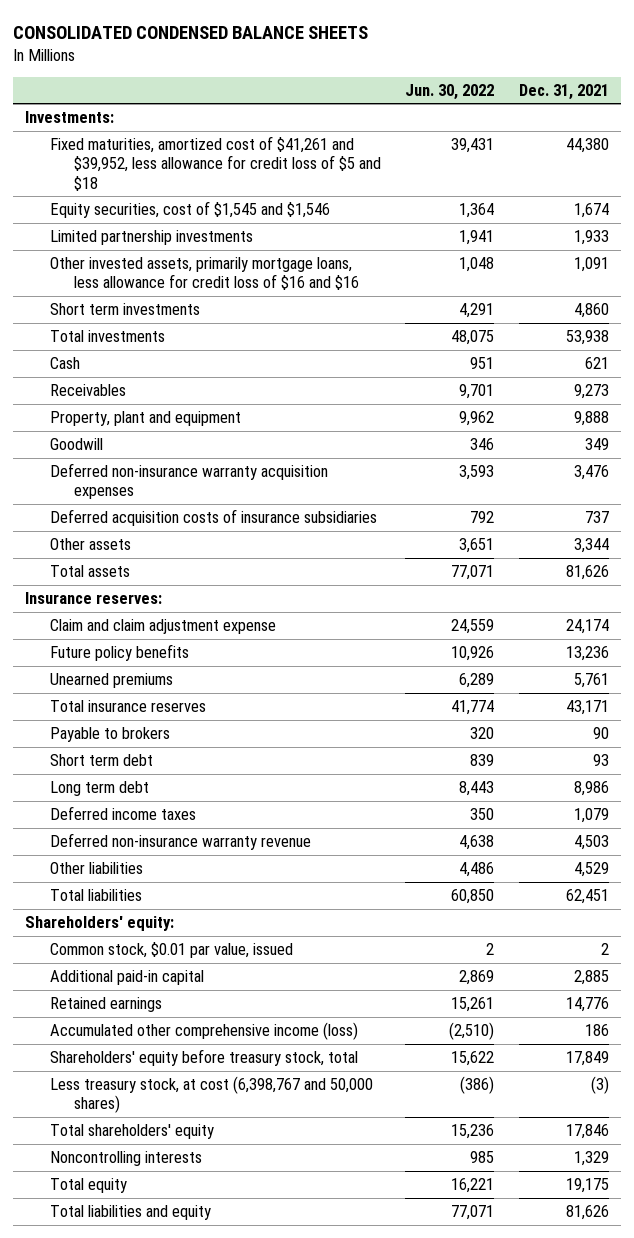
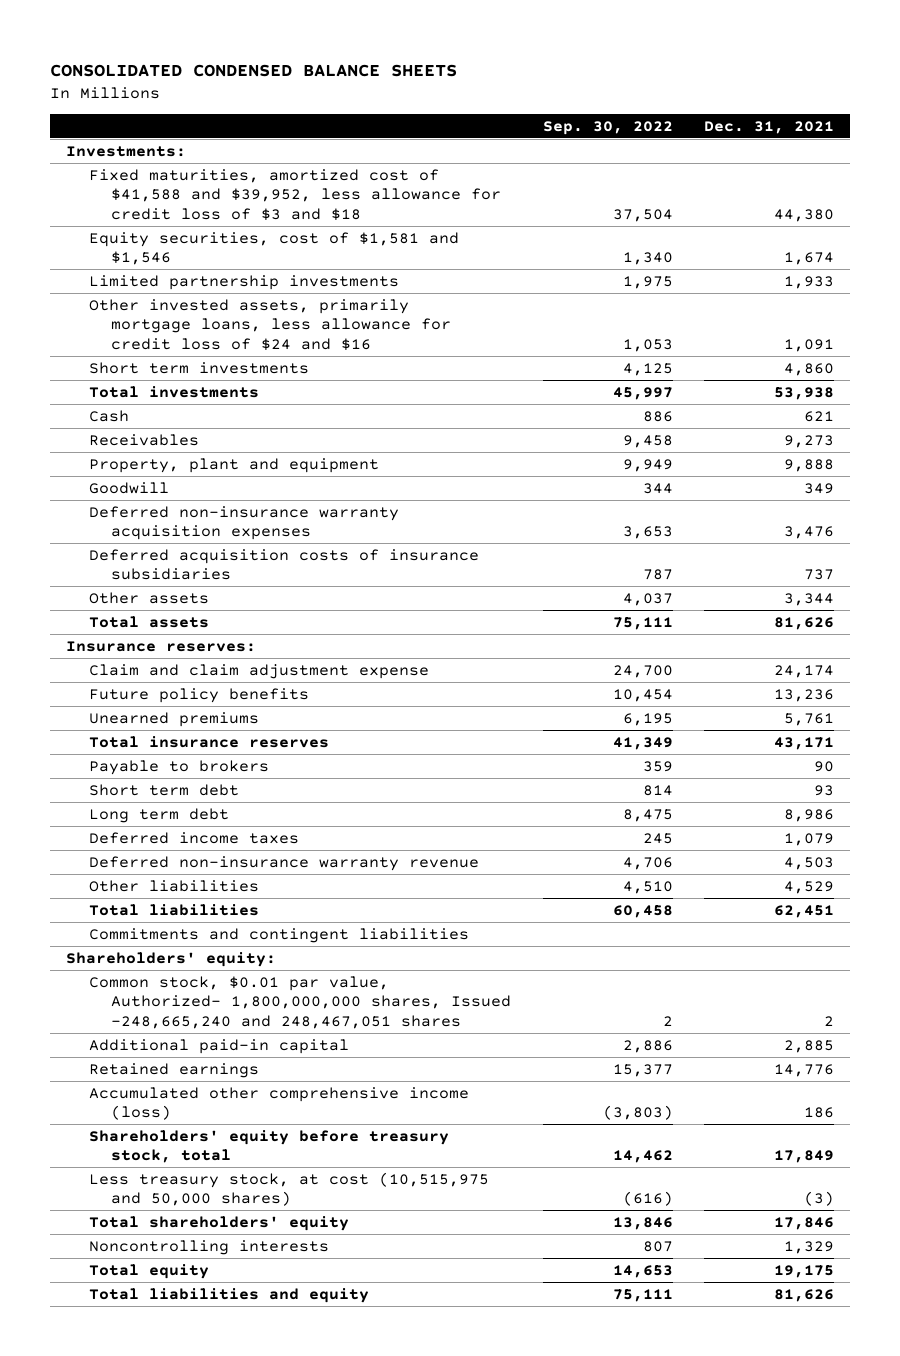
[405,83,495,100] Jun. 30, 2022 -> none
none -> [542,120,673,135] Sep. 30, 2022
[49,136,382,191] Fixed maturities, amortized cost of $41,261 and $39,952, less allowance for credit loss of $5 and $18 -> [88,168,502,222] Fixed maturities, amortized cost of $41,588 and $39,952, less allowance for credit loss of $3 and $18
[49,201,330,219] Equity securities, cost of $1,545 and $1,546 -> [88,231,459,266] Equity securities, cost of $1,581 and $1,546
[49,257,360,291] Other invested assets, primarily mortgage loans, less allowance for credit loss of $16 and $16 -> [88,298,452,352] Other invested assets, primarily mortgage loans, less allowance for credit loss of $24 and $16
none -> [88,927,469,943] Commitments and contingent liabilities
[49,942,293,959] Common stock, $0.01 par value, issued -> [88,975,512,1030] Common stock, $0.01 par value, Authorized- 1,800,000,000 shares, Issued -248,665,240 and 248,467,051 shares
[49,1076,373,1114] Less treasury stock, at cost (6,398,767 and 50,000 shares) -> [88,1171,489,1207] Less treasury stock, at cost (10,515,975 and 50,000 shares)

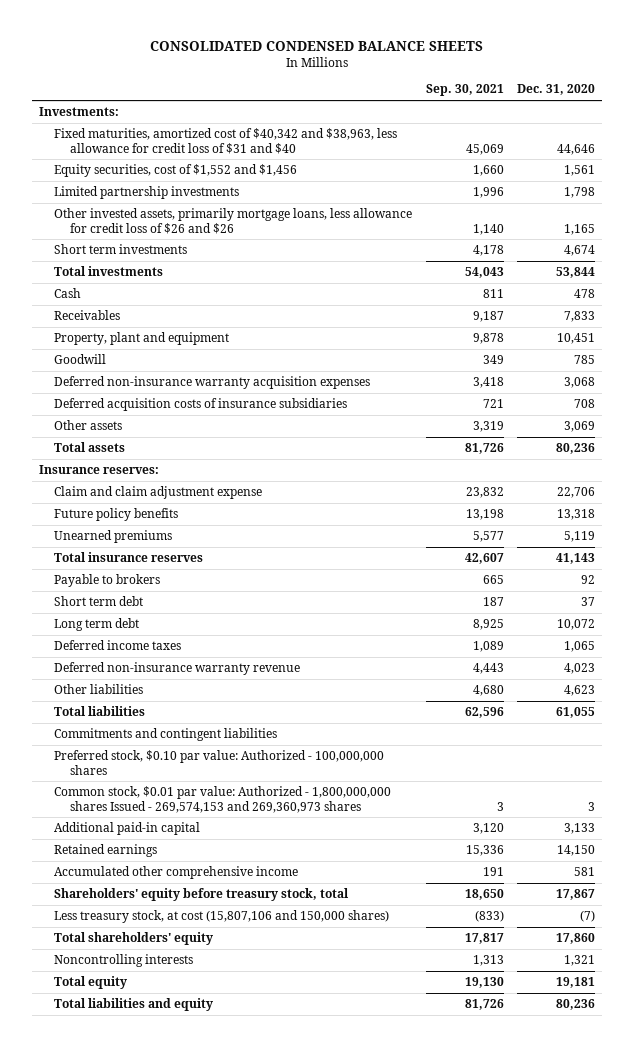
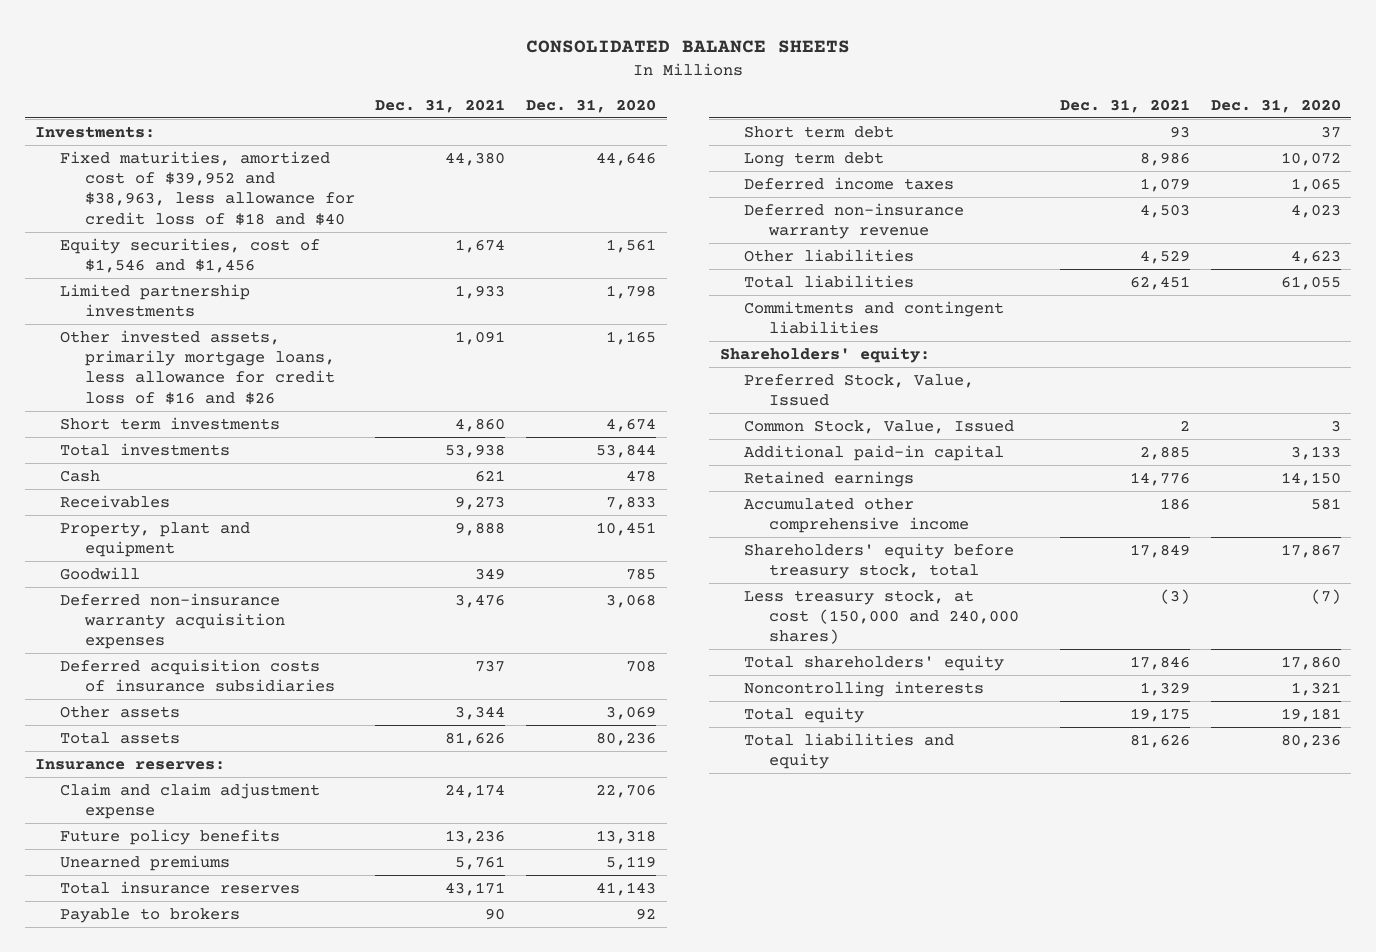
[149,40,483,51] CONSOLIDATED CONDENSED BALANCE SHEETS -> [525,39,850,53] CONSOLIDATED BALANCE SHEETS
[425,84,504,97] Sep. 30, 2021 -> none
none -> [375,98,506,113] Dec. 31, 2021
[54,128,398,154] Fixed maturities, amortized cost of $40,342 and $38,963, less allowance for credit loss of $31 and $40 -> [59,150,355,226] Fixed maturities, amortized cost of $39,952 and $38,963, less allowance for credit loss of $18 and $40
[54,164,298,178] Equity securities, cost of $1,552 and $1,456 -> [59,237,320,274] Equity securities, cost of $1,546 and $1,456
[54,208,413,234] Other invested assets, primarily mortgage loans, less allowance for credit loss of $26 and $26 -> [59,329,335,405] Other invested assets, primarily mortgage loans, less allowance for credit loss of $16 and $26
none -> [719,346,930,363] Shareholders' equity:
[54,750,385,775] Preferred stock, $0.10 par value: Authorized - 100,000,000 shares -> [744,373,975,407] Preferred Stock, Value, Issued
[54,786,392,813] Common stock, $0.01 par value: Authorized - 1,800,000,000 shares Issued - 269,574,153 and 269,360,973 shares -> [744,419,1015,434] Common Stock, Value, Issued
[54,910,390,924] Less treasury stock, at cost (15,807,106 and 150,000 shares) -> [744,589,1019,645] Less treasury stock, at cost (150,000 and 240,000 shares)

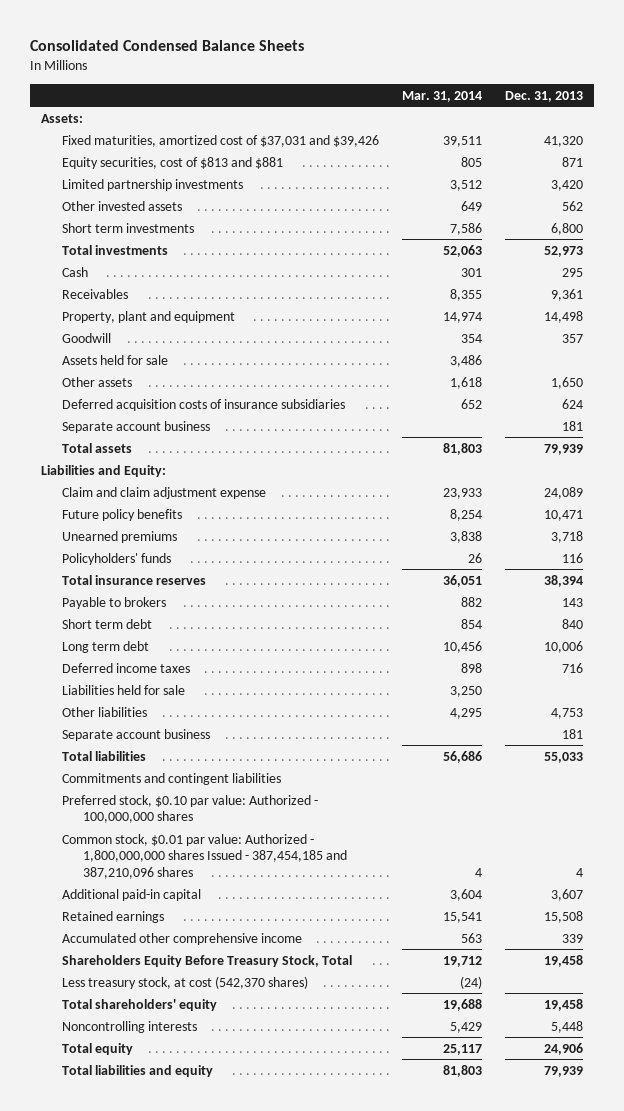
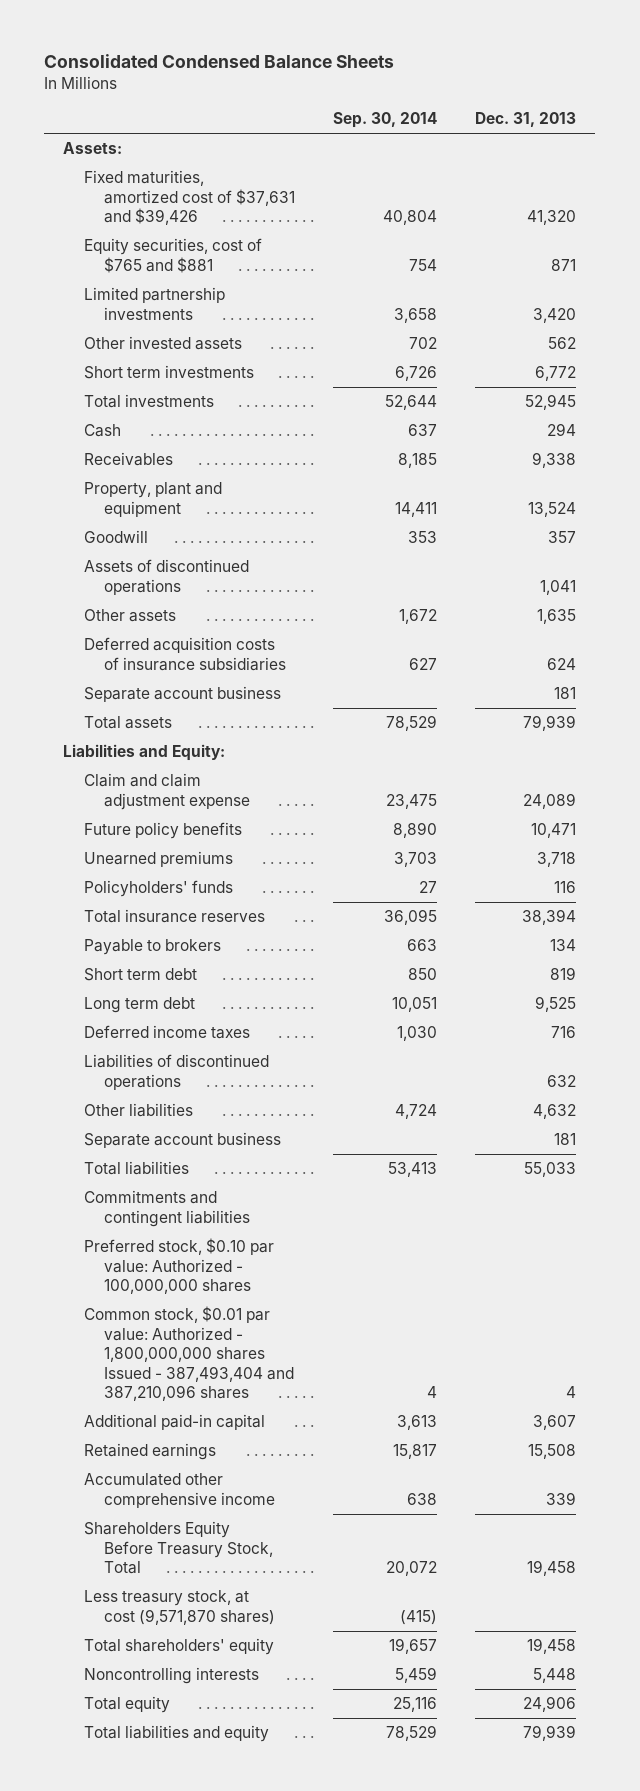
[401,90,482,102] Mar. 31, 2014 -> none
none -> [333,112,438,129] Sep. 30, 2014
[61,134,379,147] Fixed maturities, amortized cost of $37,031 and $39,426 -> [83,170,295,226] Fixed maturities, amortized cost of $37,631 and $39,426
[61,156,283,169] Equity securities, cost of $813 and $881 -> [83,238,262,273] Equity securities, cost of $765 and $881
[550,222,583,235] 6,800 -> [535,366,577,382] 6,772
[543,245,583,257] 52,973 -> [525,394,577,411] 52,945
[561,267,583,277] 295 -> [547,423,577,437] 294
[550,288,583,301] 9,361 -> [532,452,577,469] 9,338
[543,310,583,323] 14,498 -> [528,501,577,517] 13,524
[61,354,168,365] Assets held for sale -> none
none -> [83,559,249,595] Assets of discontinued operations
[550,376,583,389] 1,650 -> [537,609,577,625] 1,635
[561,597,583,607] 143 -> [550,939,577,952] 134
[561,618,583,629] 840 -> [550,967,577,981] 819
[543,640,583,653] 10,006 -> [535,996,577,1013] 9,525
[61,684,185,695] Liabilities held for sale -> none
none -> [83,1054,269,1090] Liabilities of discontinued operations
[550,707,583,719] 4,753 -> [533,1104,577,1120] 4,632
[61,833,347,879] Common stock, $0.01 par value: Authorized - 1,800,000,000 shares Issued - 387,454,185 and 387,210,096 shares -> [83,1306,294,1402] Common stock, $0.01 par value: Authorized - 1,800,000,000 shares Issued - 387,493,404 and 387,210,096 shares
[61,975,308,989] Less treasury stock, at cost (542,370 shares) -> [83,1590,275,1625] Less treasury stock, at cost (9,571,870 shares)

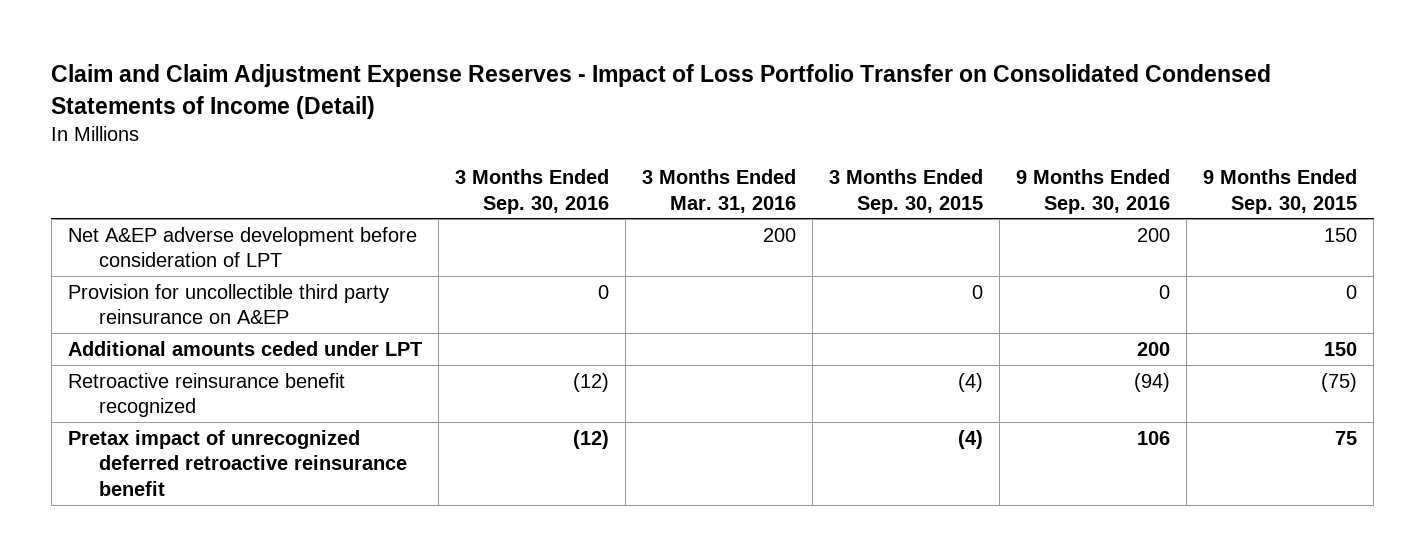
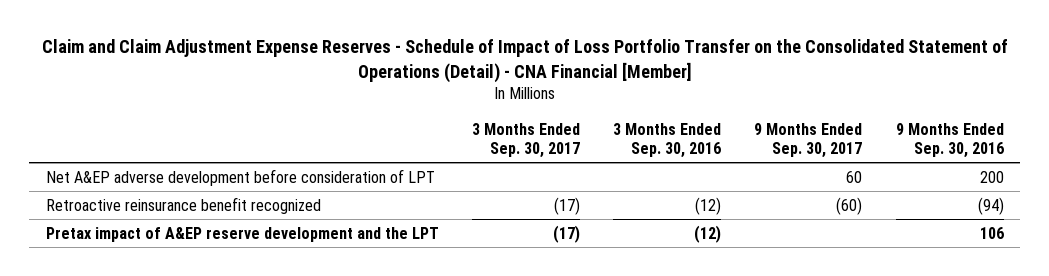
[51,64,1272,119] Claim and Claim Adjustment Expense Reserves - Impact of Loss Portfolio Transfer on Consolidated Condensed Statements of Income (Detail) -> [41,39,1008,84] Claim and Claim Adjustment Expense Reserves - Schedule of Impact of Loss Portfolio Transfer on the Consolidated Statement of Operations (Detail) - CNA Financial [Member]
[641,168,796,213] 3 Months Ended Mar. 31, 2016 -> none
[828,168,983,214] 3 Months Ended Sep. 30, 2015 -> none
[1203,168,1358,214] 9 Months Ended Sep. 30, 2015 -> none
none -> [471,122,580,158] 3 Months Ended Sep. 30, 2017
none -> [754,122,863,158] 9 Months Ended Sep. 30, 2017
[67,283,389,325] Provision for uncollectible third party reinsurance on A&EP -> none
[67,340,422,356] Additional amounts ceded under LPT -> none
[67,429,408,497] Pretax impact of unrecognized deferred retroactive reinsurance benefit -> [45,226,439,242] Pretax impact of A&EP reserve development and the LPT

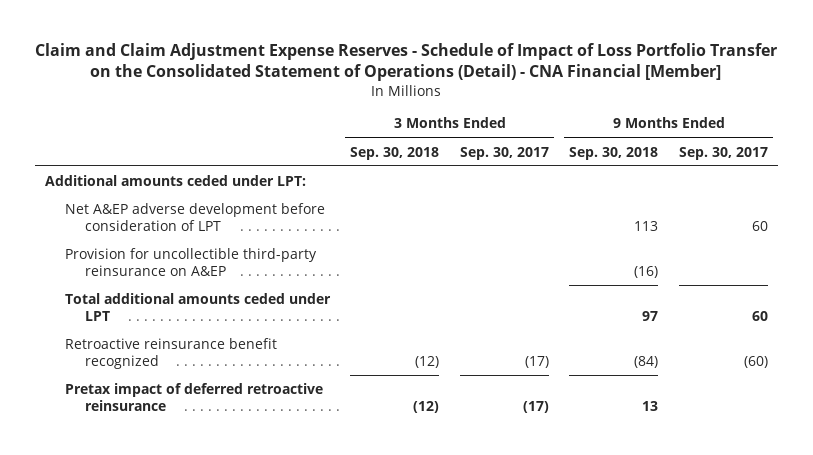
[613,122,722,158] 3 Months Ended Sep. 30, 2016 -> none
[895,122,1004,158] 9 Months Ended Sep. 30, 2016 -> none
none -> [350,146,440,160] Sep. 30, 2018
none -> [569,146,659,160] Sep. 30, 2018
none -> [44,174,306,186] Additional amounts ceded under LPT:
none -> [64,247,317,277] Provision for uncollectible third-party reinsurance on A&EP
none -> [64,292,331,322] Total additional amounts ceded under LPT
[45,226,439,242] Pretax impact of A&EP reserve development and the LPT -> [64,382,323,412] Pretax impact of deferred retroactive reinsurance

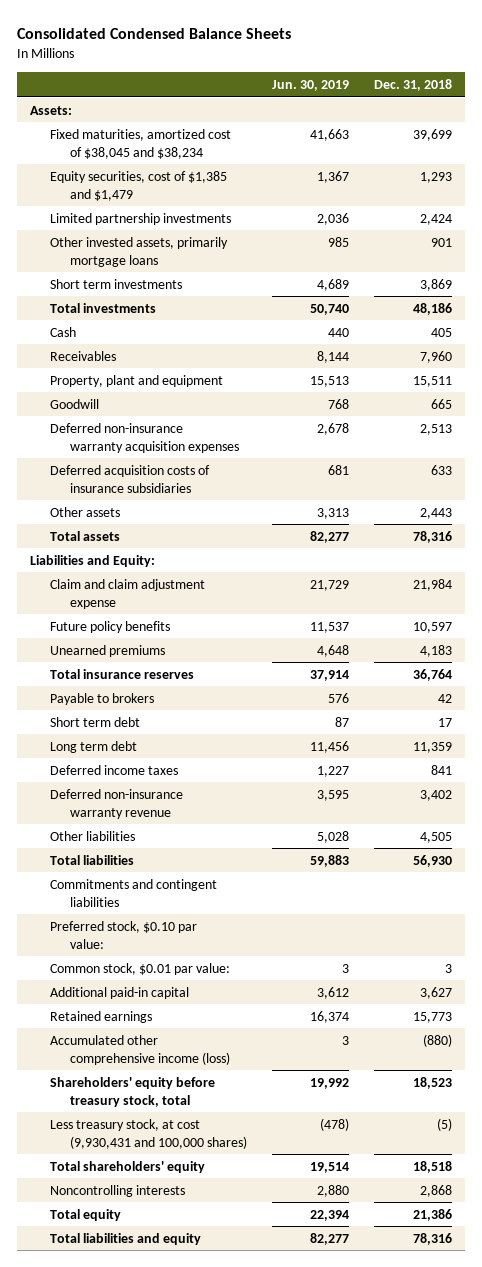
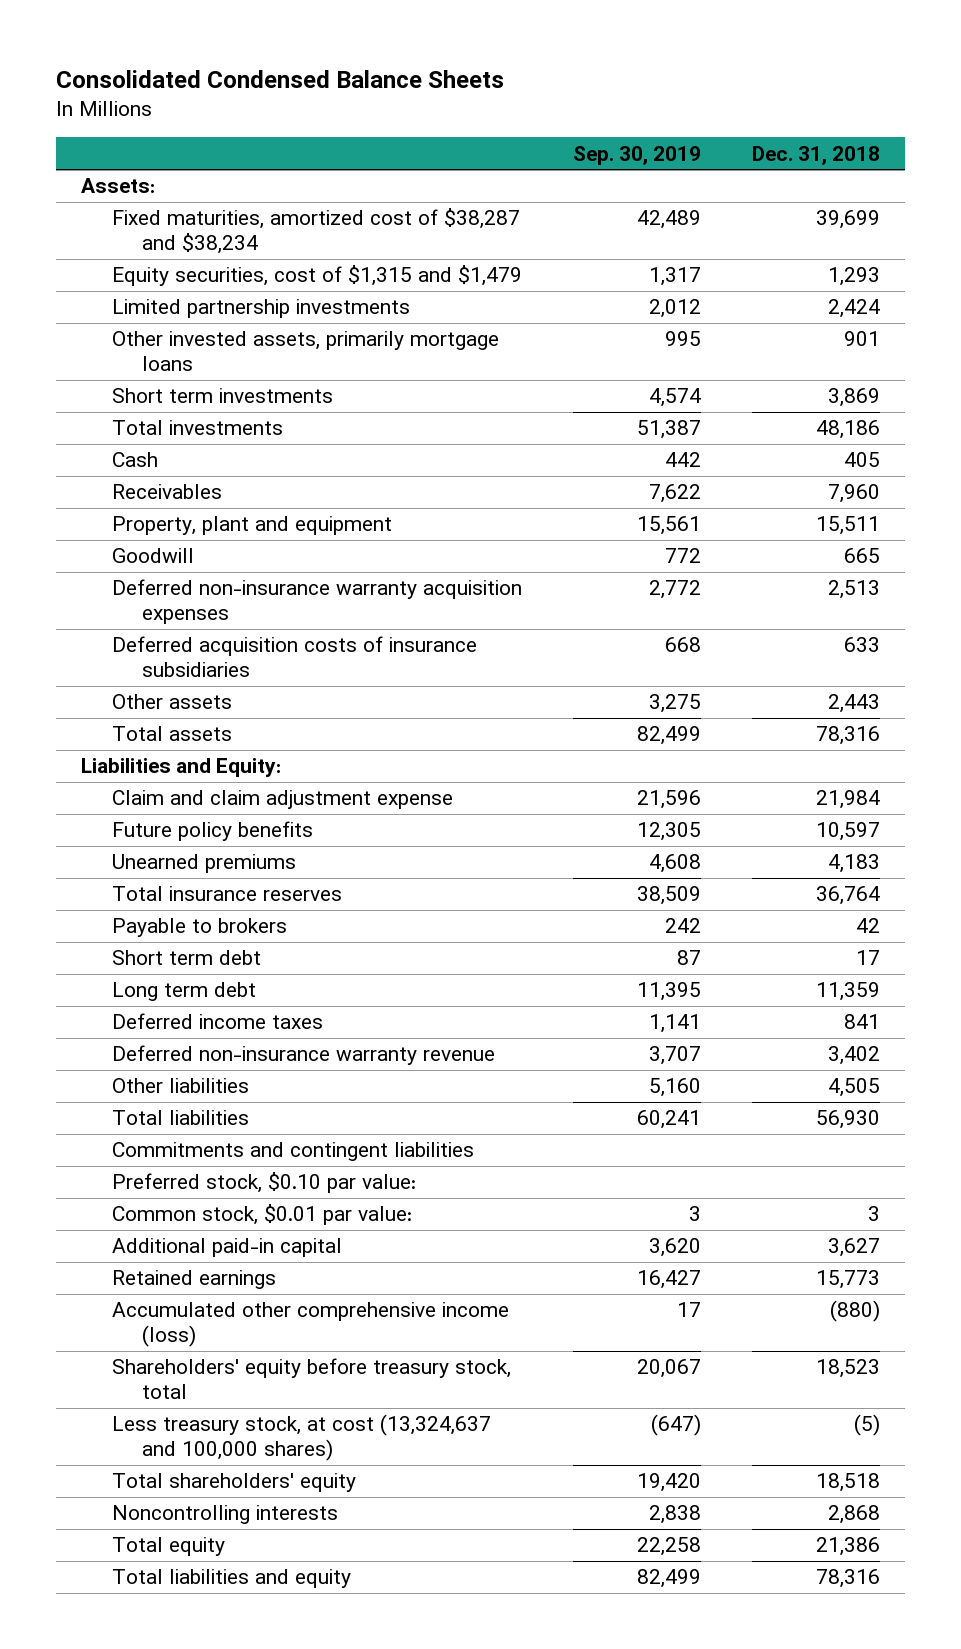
[272,80,350,92] Jun. 30, 2019 -> none
none -> [572,145,701,165] Sep. 30, 2019
[50,128,232,159] Fixed maturities, amortized cost of $38,045 and $38,234 -> [111,208,520,255] Fixed maturities, amortized cost of $38,287 and $38,234
[50,170,228,201] Equity securities, cost of $1,385 and $1,479 -> [111,265,522,287] Equity securities, cost of $1,315 and $1,479
[50,1118,248,1149] Less treasury stock, at cost (9,930,431 and 100,000 shares) -> [111,1414,491,1462] Less treasury stock, at cost (13,324,637 and 100,000 shares)

